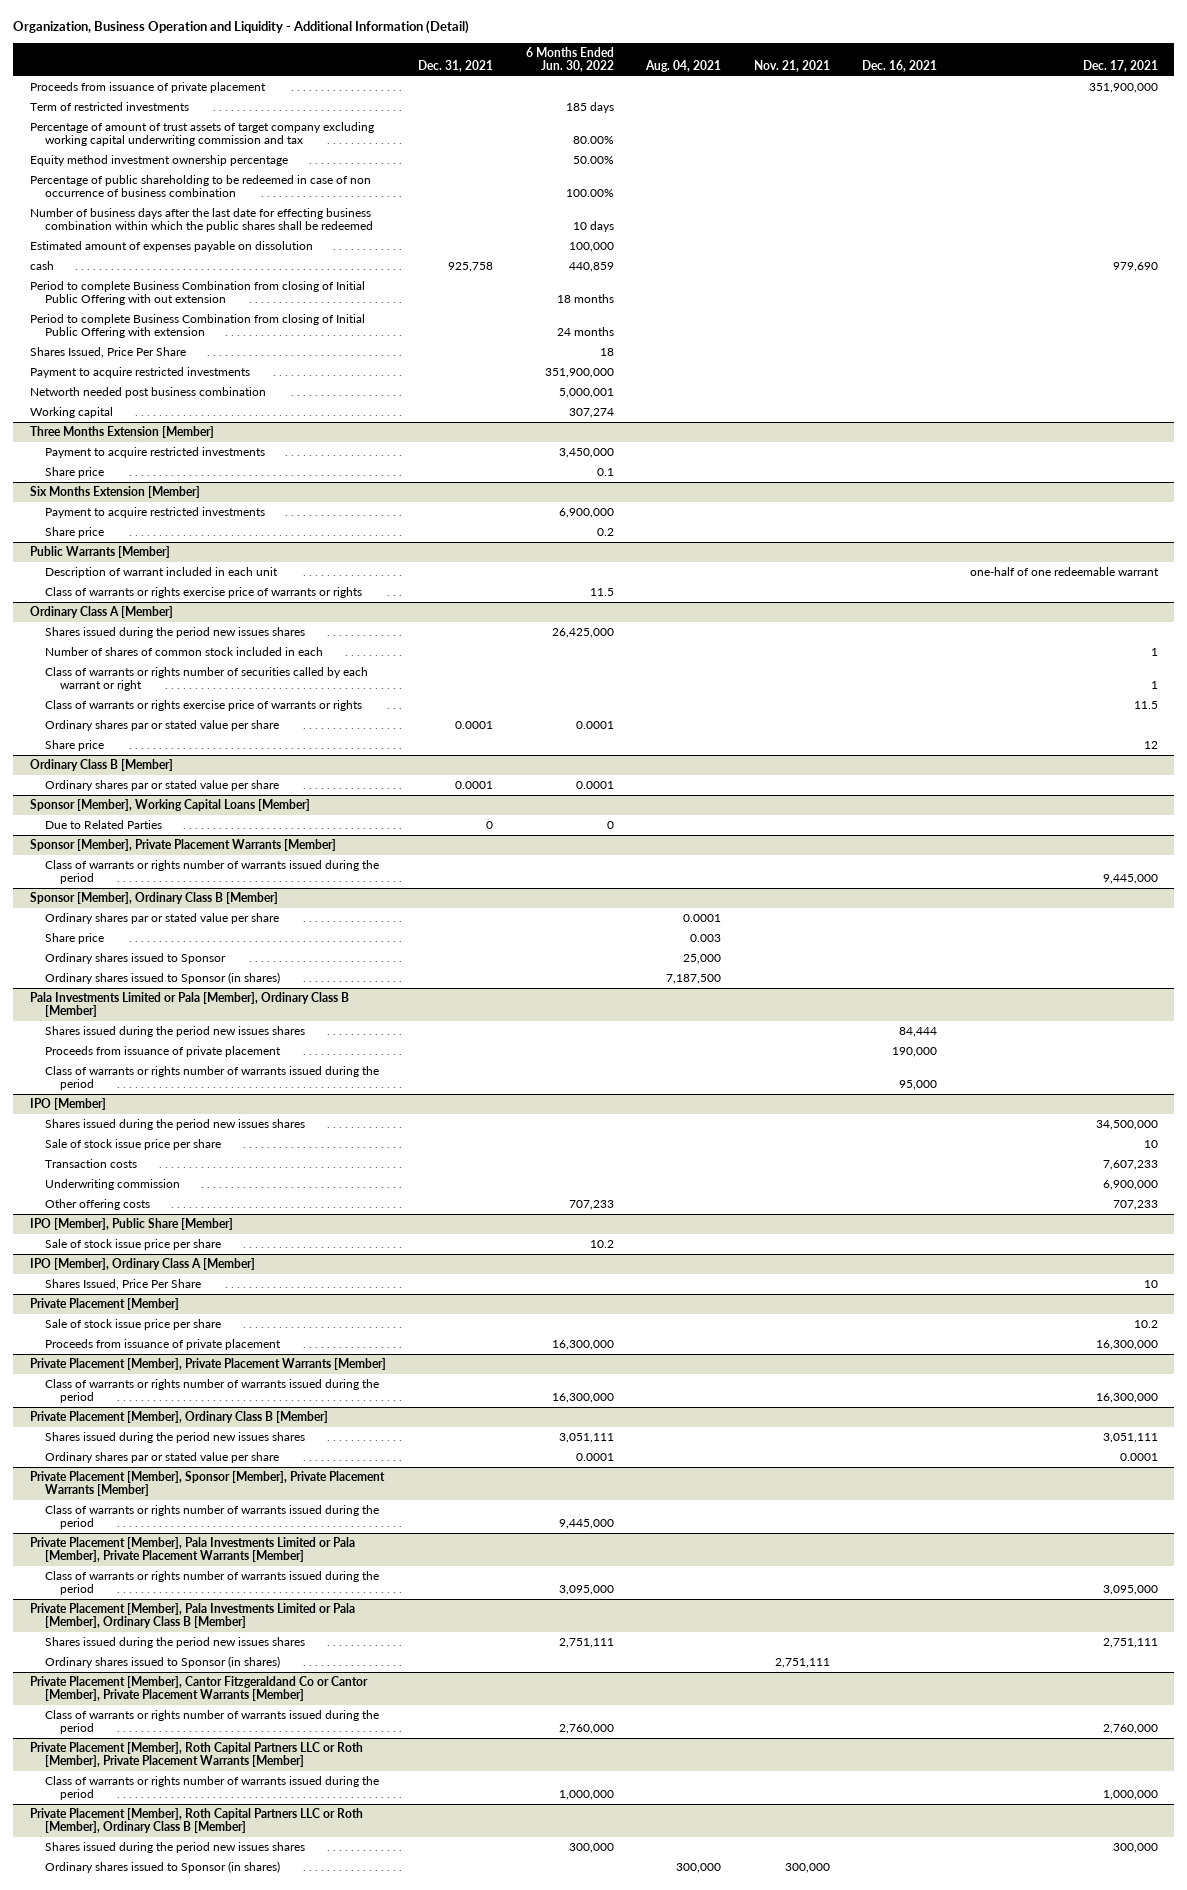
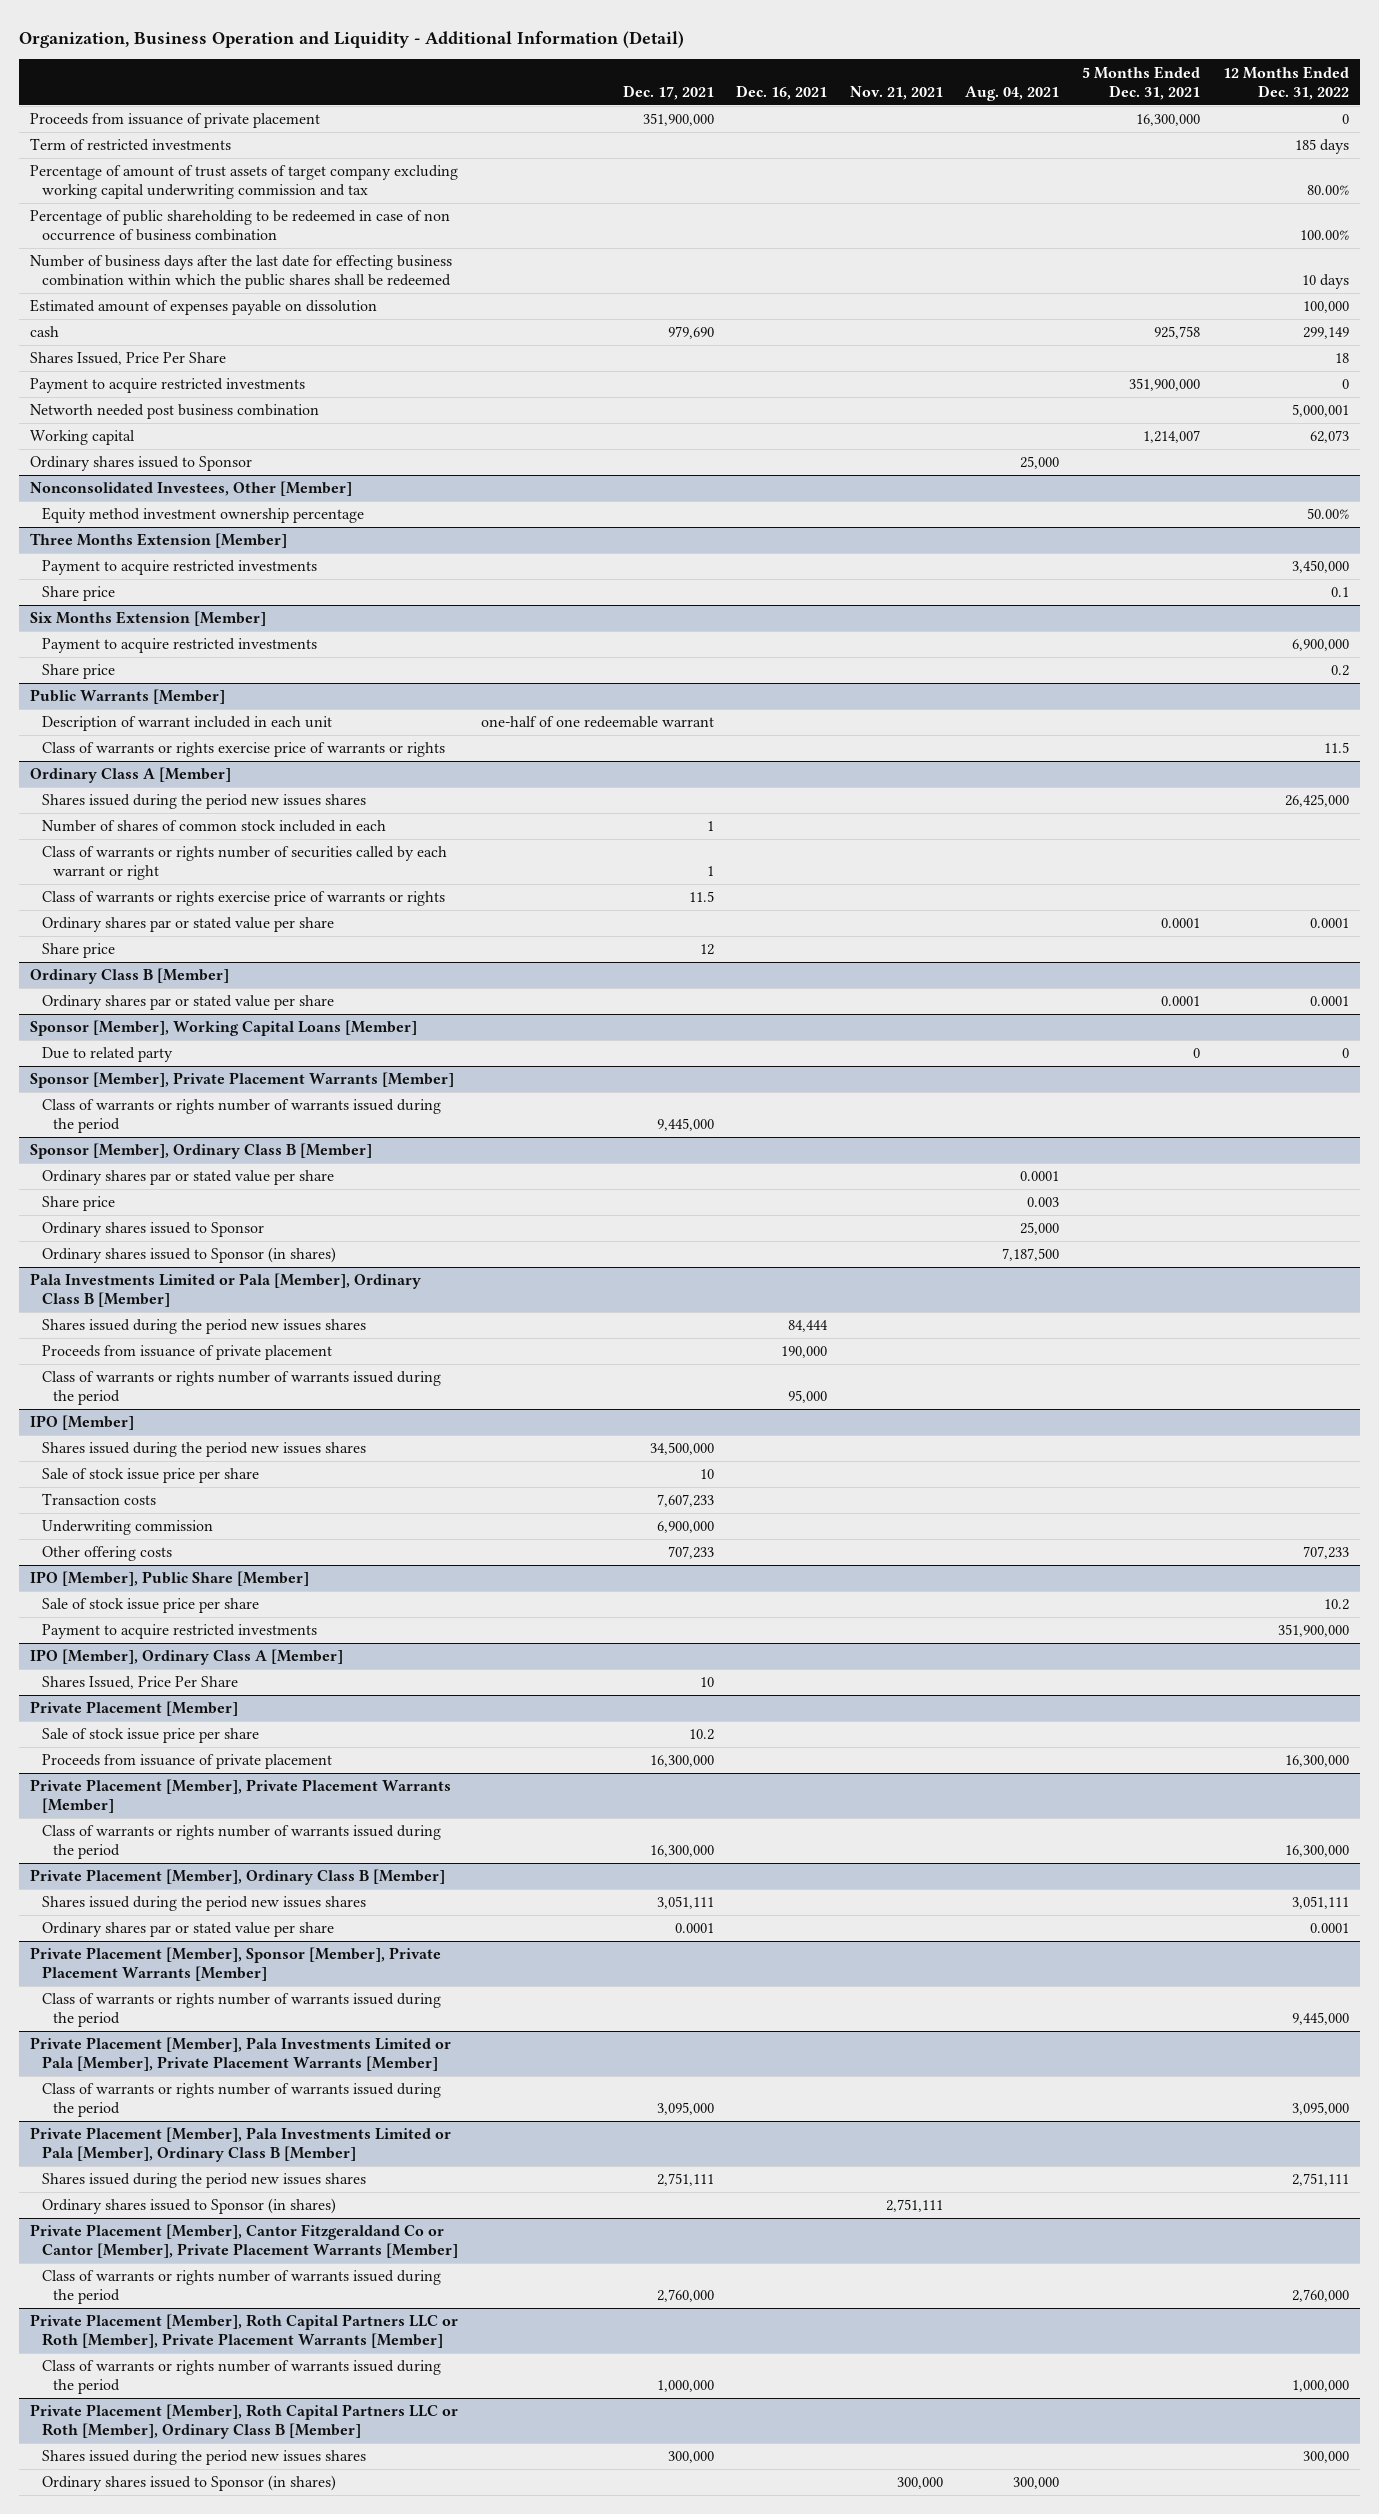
[418,60,494,73] Dec. 31, 2021 -> none
[525,46,614,73] 6 Months Ended Jun. 30, 2022 -> none
none -> [1081,65,1200,100] 5 Months Ended Dec. 31, 2021
none -> [1222,65,1349,100] 12 Months Ended Dec. 31, 2022
[29,155,288,167] Equity method investment ownership percentage -> none
[29,281,365,306] Period to complete Business Combination from closing of Initial Public Offering with out extension -> none
[29,314,365,339] Period to complete Business Combination from closing of Initial Public Offering with extension -> none
none -> [30,456,253,472] Ordinary shares issued to Sponsor
none -> [30,481,353,497] Nonconsolidated Investees, Other [Member]
none -> [41,507,364,524] Equity method investment ownership percentage
[44,820,162,830] Due to Related Parties -> [41,1047,173,1063] Due to related party
none -> [41,1624,317,1640] Payment to acquire restricted investments

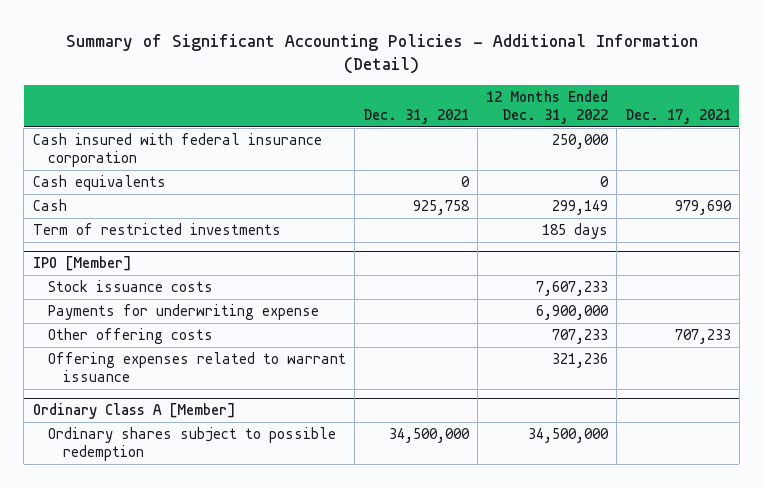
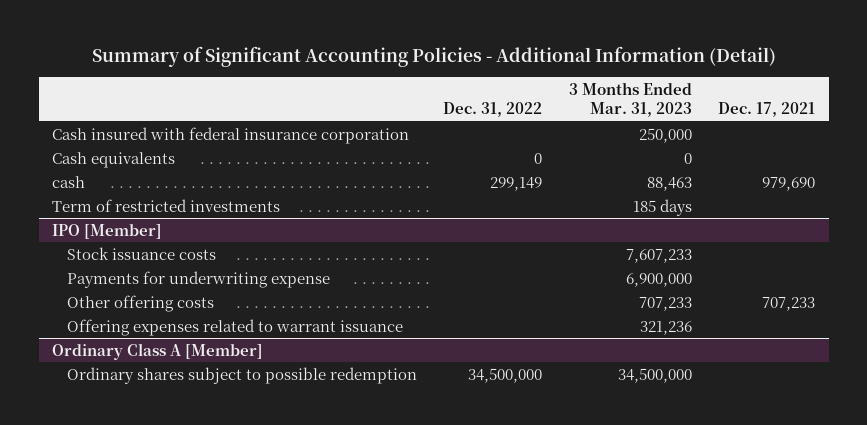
[362,108,469,124] Dec. 31, 2021 -> none
[485,89,608,124] 12 Months Ended Dec. 31, 2022 -> none
none -> [443,101,543,117] Dec. 31, 2022
none -> [568,81,692,117] 3 Months Ended Mar. 31, 2023
[32,199,67,212] Cash -> [51,175,85,188] cash

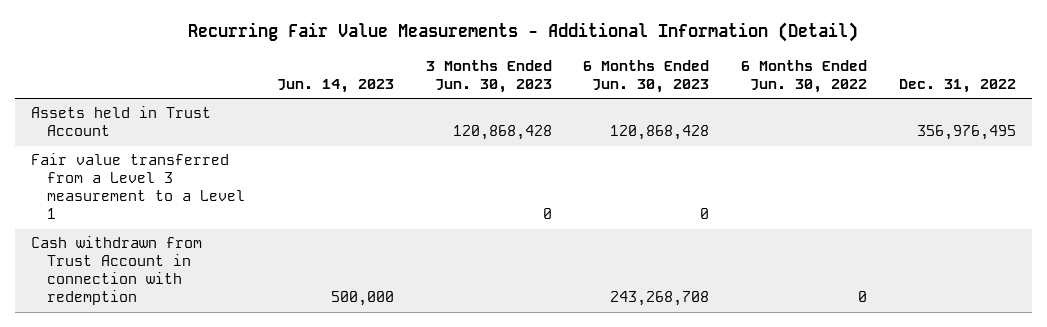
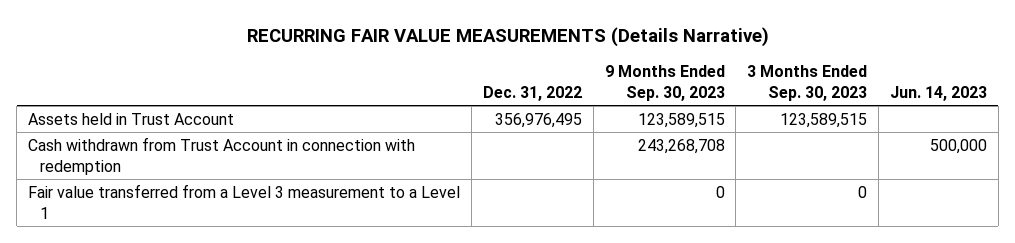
[188,22,859,43] Recurring Fair Value Measurements - Additional Information (Detail) -> [246,26,769,47] RECURRING FAIR VALUE MEASUREMENTS (Details Narrative)
[425,59,552,93] 3 Months Ended Jun. 30, 2023 -> none
[583,59,710,93] 6 Months Ended Jun. 30, 2023 -> none
[741,59,868,93] 6 Months Ended Jun. 30, 2022 -> none
none -> [604,65,725,101] 9 Months Ended Sep. 30, 2023
none -> [747,65,868,101] 3 Months Ended Sep. 30, 2023
[30,153,246,220] Fair value transferred from a Level 3 measurement to a Level 1 -> [28,183,461,219] Fair value transferred from a Level 3 measurement to a Level 1

